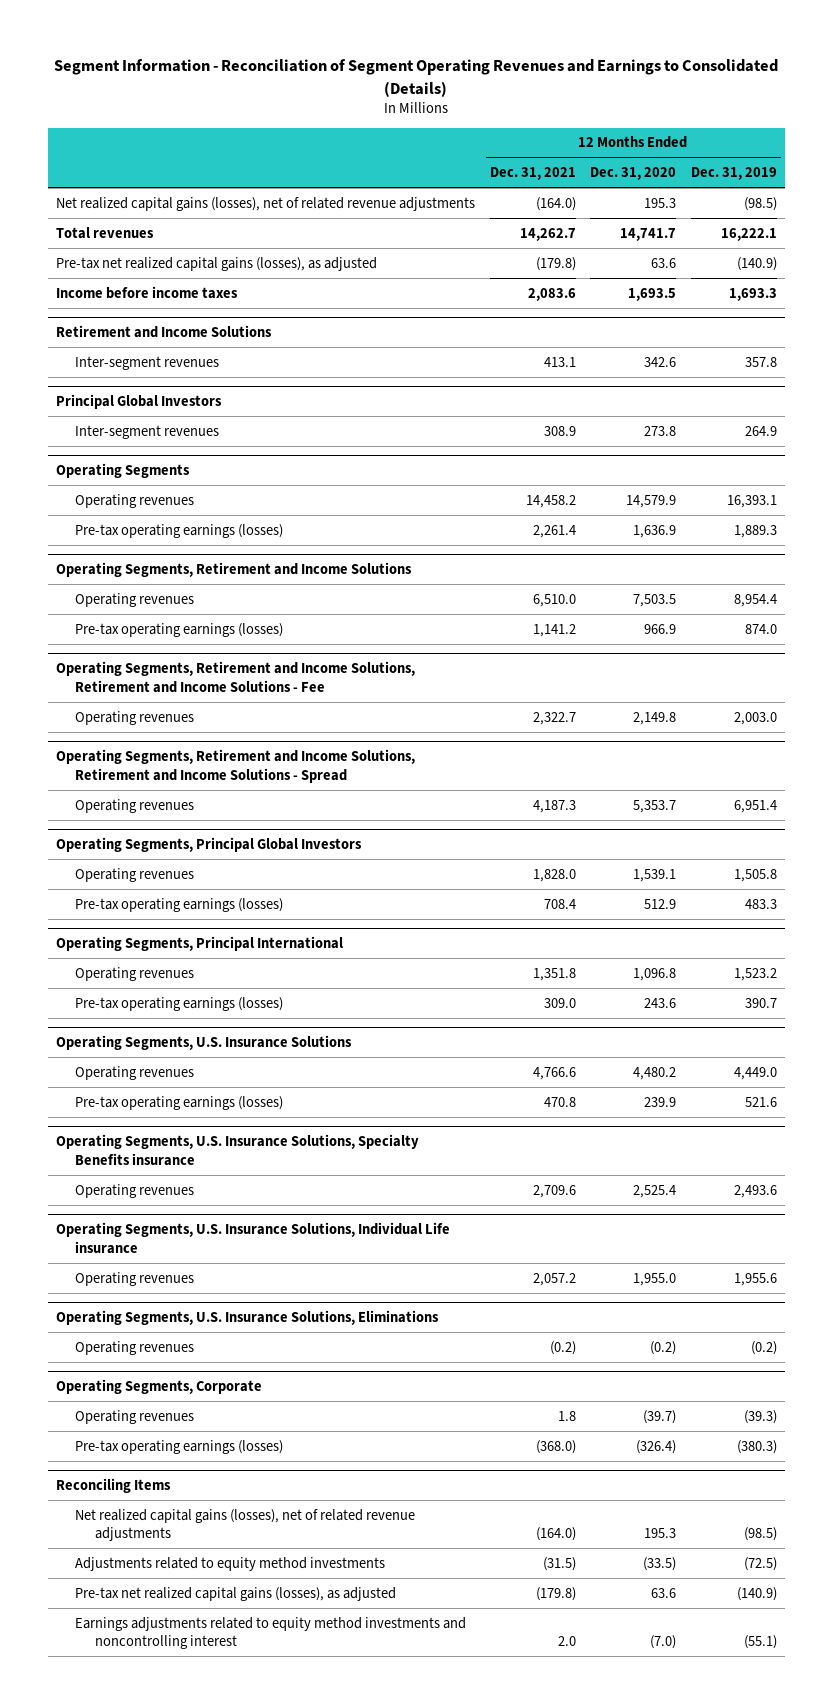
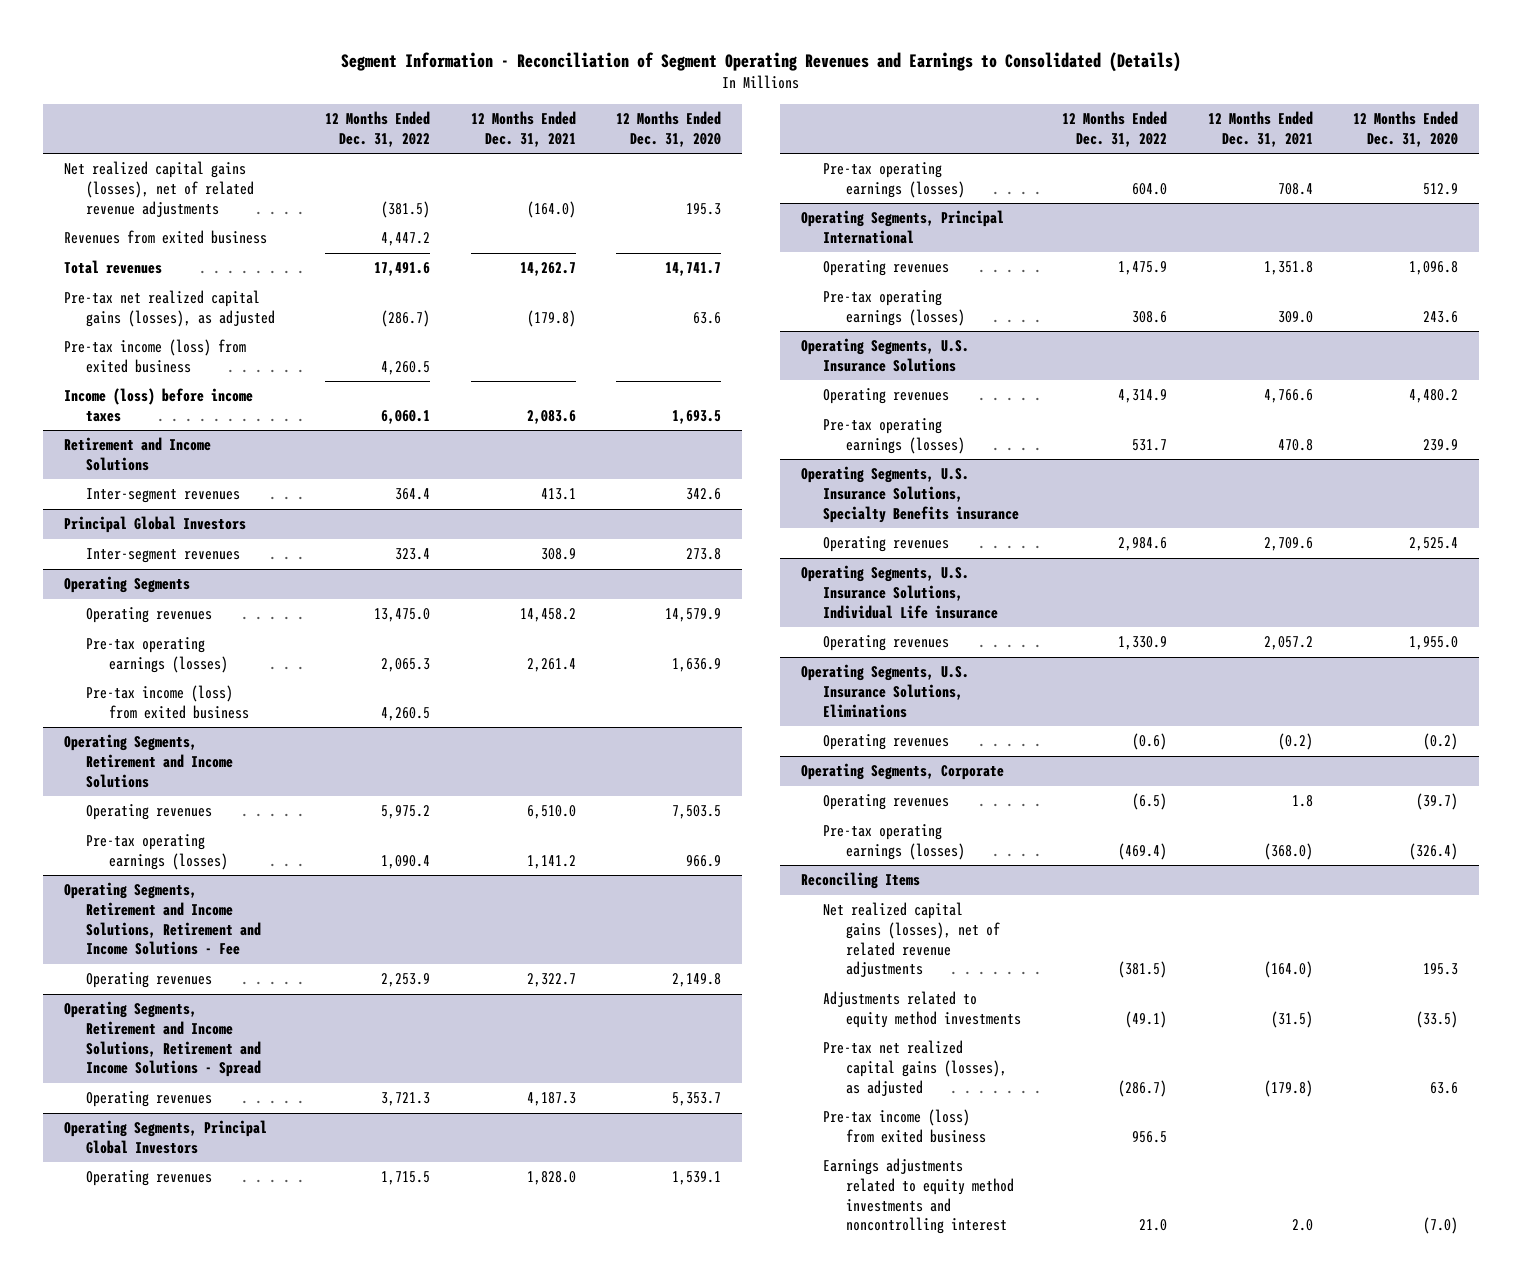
[691,167,778,181] Dec. 31, 2019 -> none
none -> [324,110,430,147] 12 Months Ended Dec. 31, 2022
none -> [63,230,267,245] Revenues from exited business
none -> [63,339,246,373] Pre-tax income (loss) from exited business
[55,285,238,299] Income before income taxes -> [63,388,253,422] Income (loss) before income taxes
none -> [86,685,250,719] Pre-tax income (loss) from exited business
none -> [823,1109,986,1143] Pre-tax income (loss) from exited business

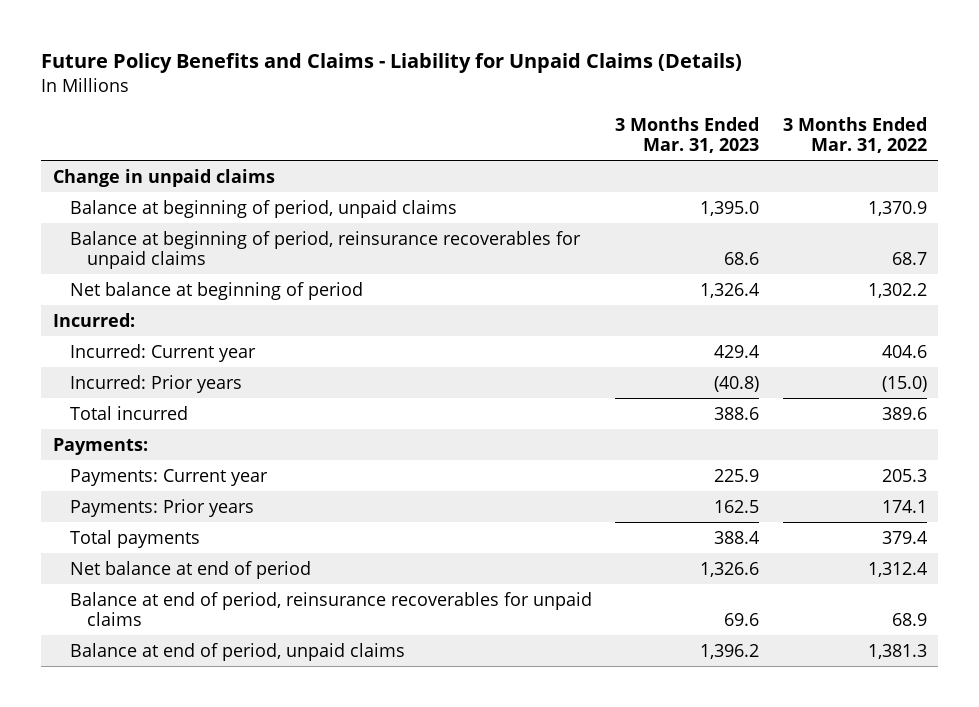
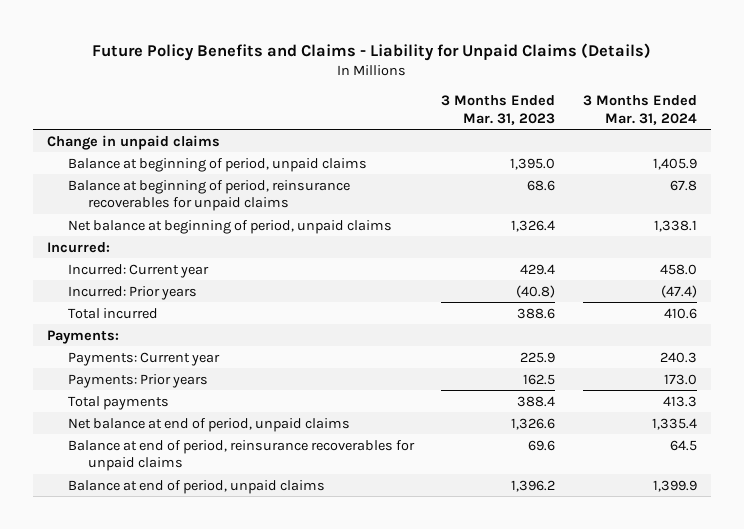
[782,116,927,154] 3 Months Ended Mar. 31, 2022 -> none
none -> [583,95,698,125] 3 Months Ended Mar. 31, 2024
[69,281,363,300] Net balance at beginning of period -> [67,219,392,234] Net balance at beginning of period, unpaid claims
[69,560,311,579] Net balance at end of period -> [67,417,350,432] Net balance at end of period, unpaid claims

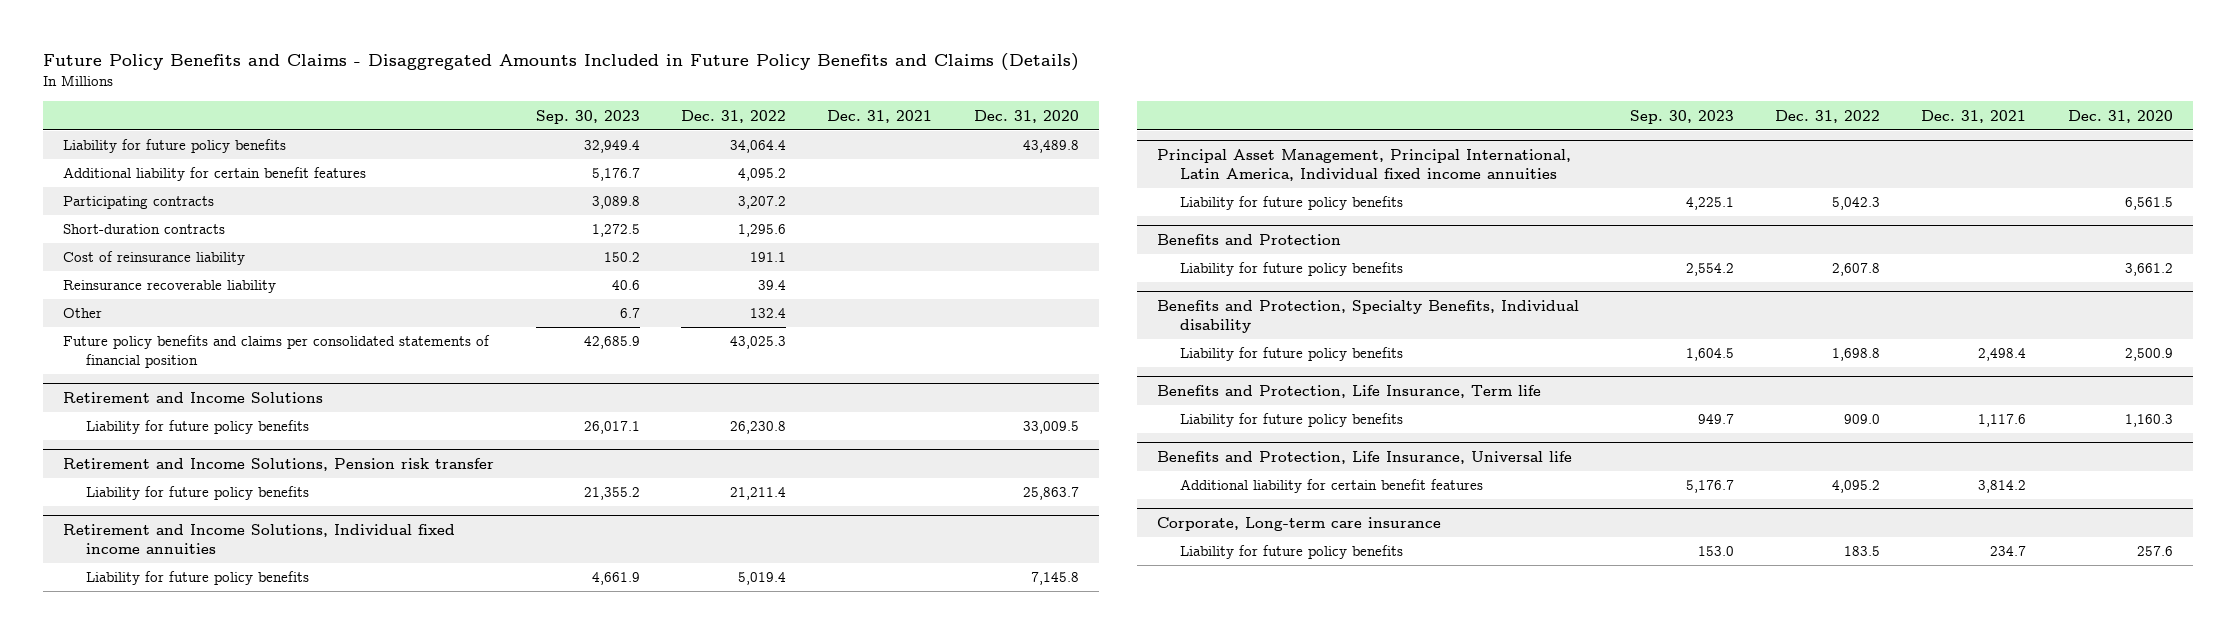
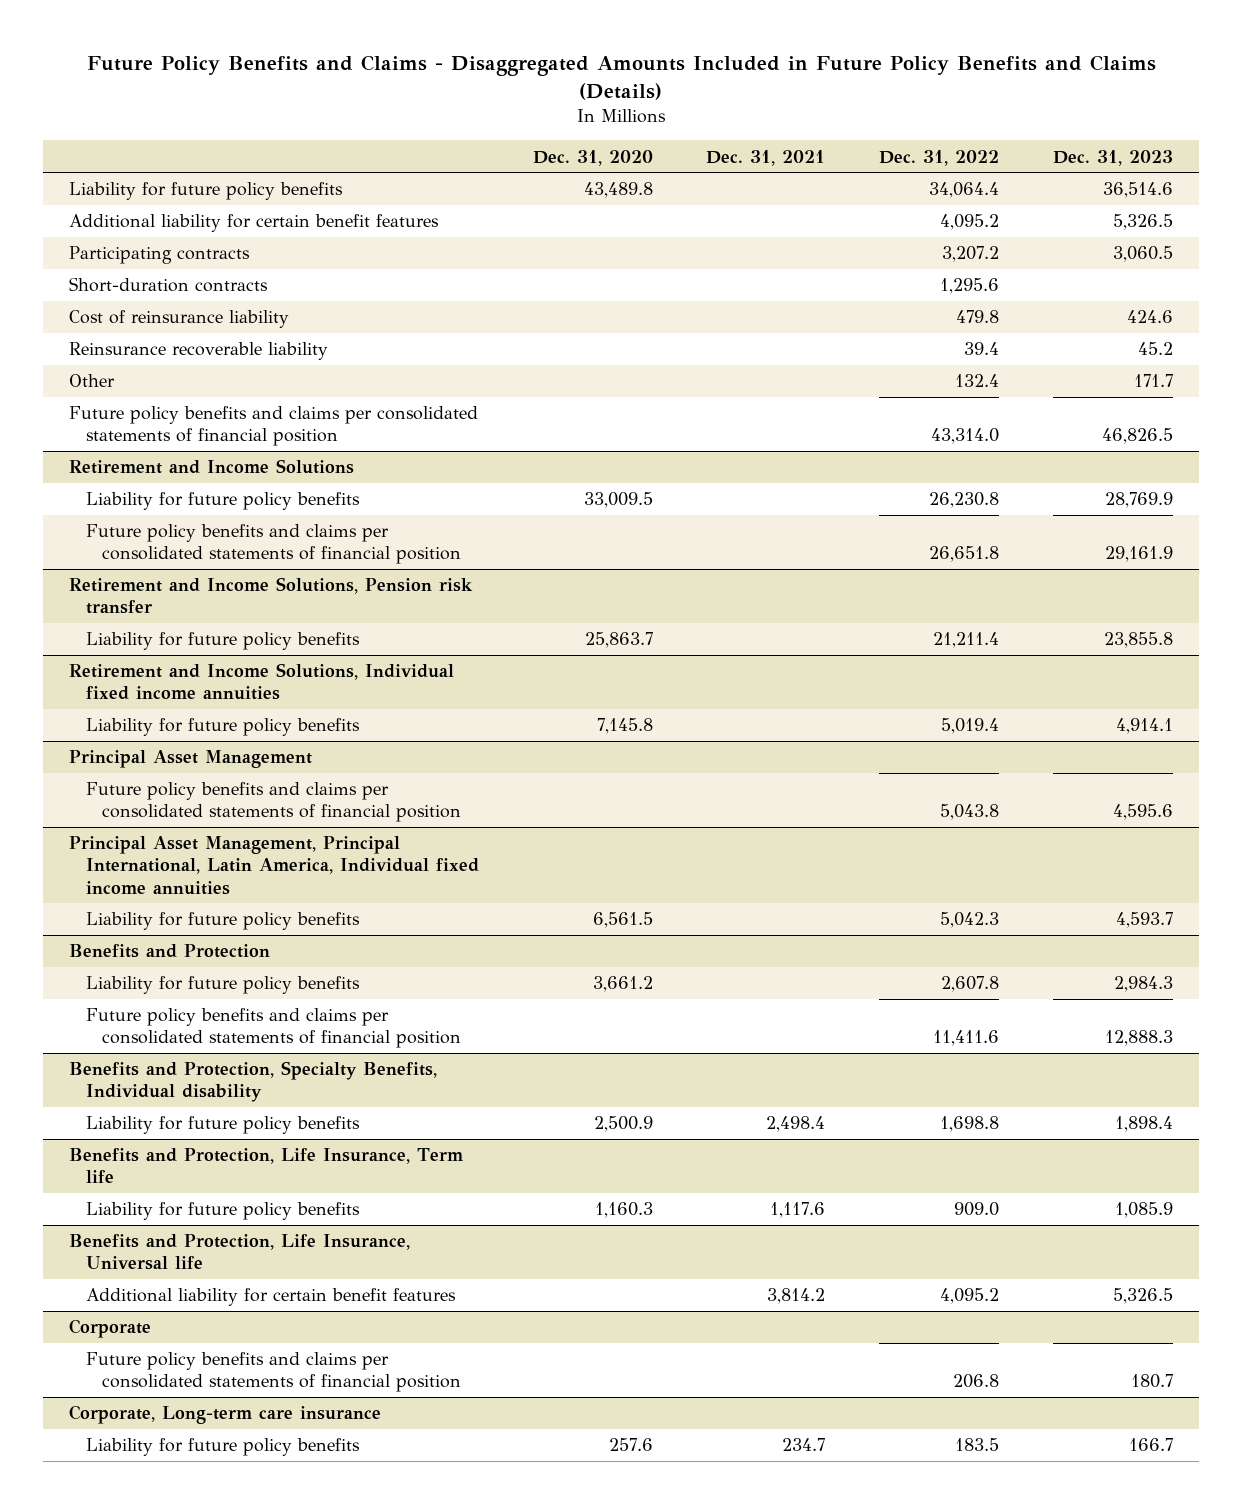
[535,109,640,124] Sep. 30, 2023 -> none
none -> [1052,149,1173,166] Dec. 31, 2023
[750,252,787,263] 191.1 -> [955,310,999,324] 479.8
[730,336,787,350] 43,025.3 -> [930,428,999,445] 43,314.0
none -> [85,524,462,565] Future policy benefits and claims per consolidated statements of financial position
none -> [69,750,313,769] Principal Asset Management
none -> [85,782,462,823] Future policy benefits and claims per consolidated statements of financial position
none -> [85,1008,462,1049] Future policy benefits and claims per consolidated statements of financial position
none -> [69,1319,152,1339] Corporate
none -> [85,1352,462,1393] Future policy benefits and claims per consolidated statements of financial position

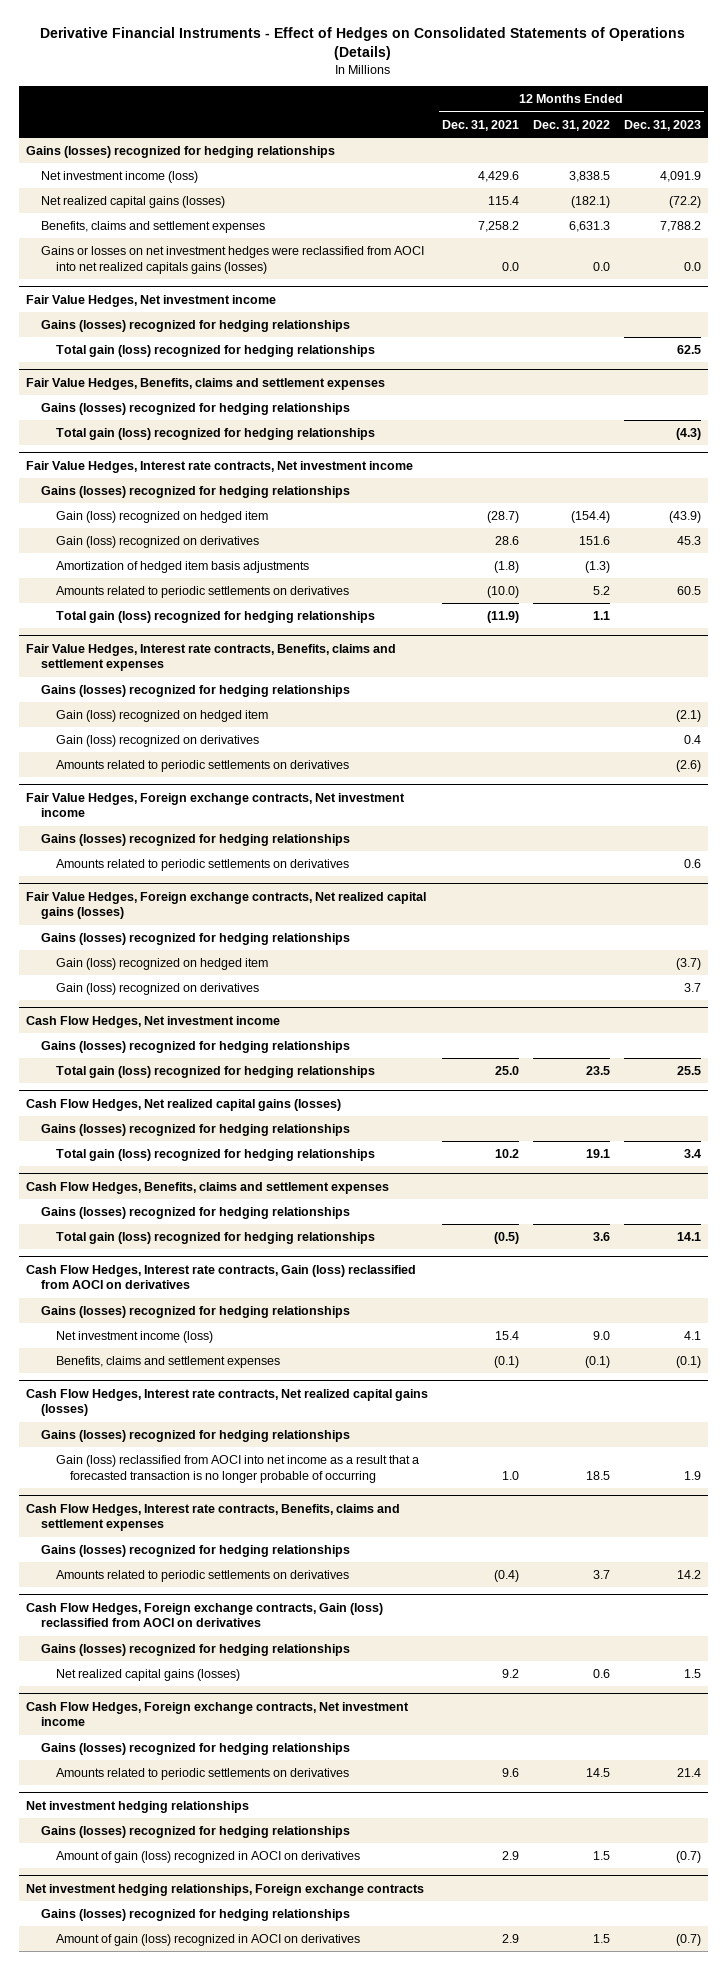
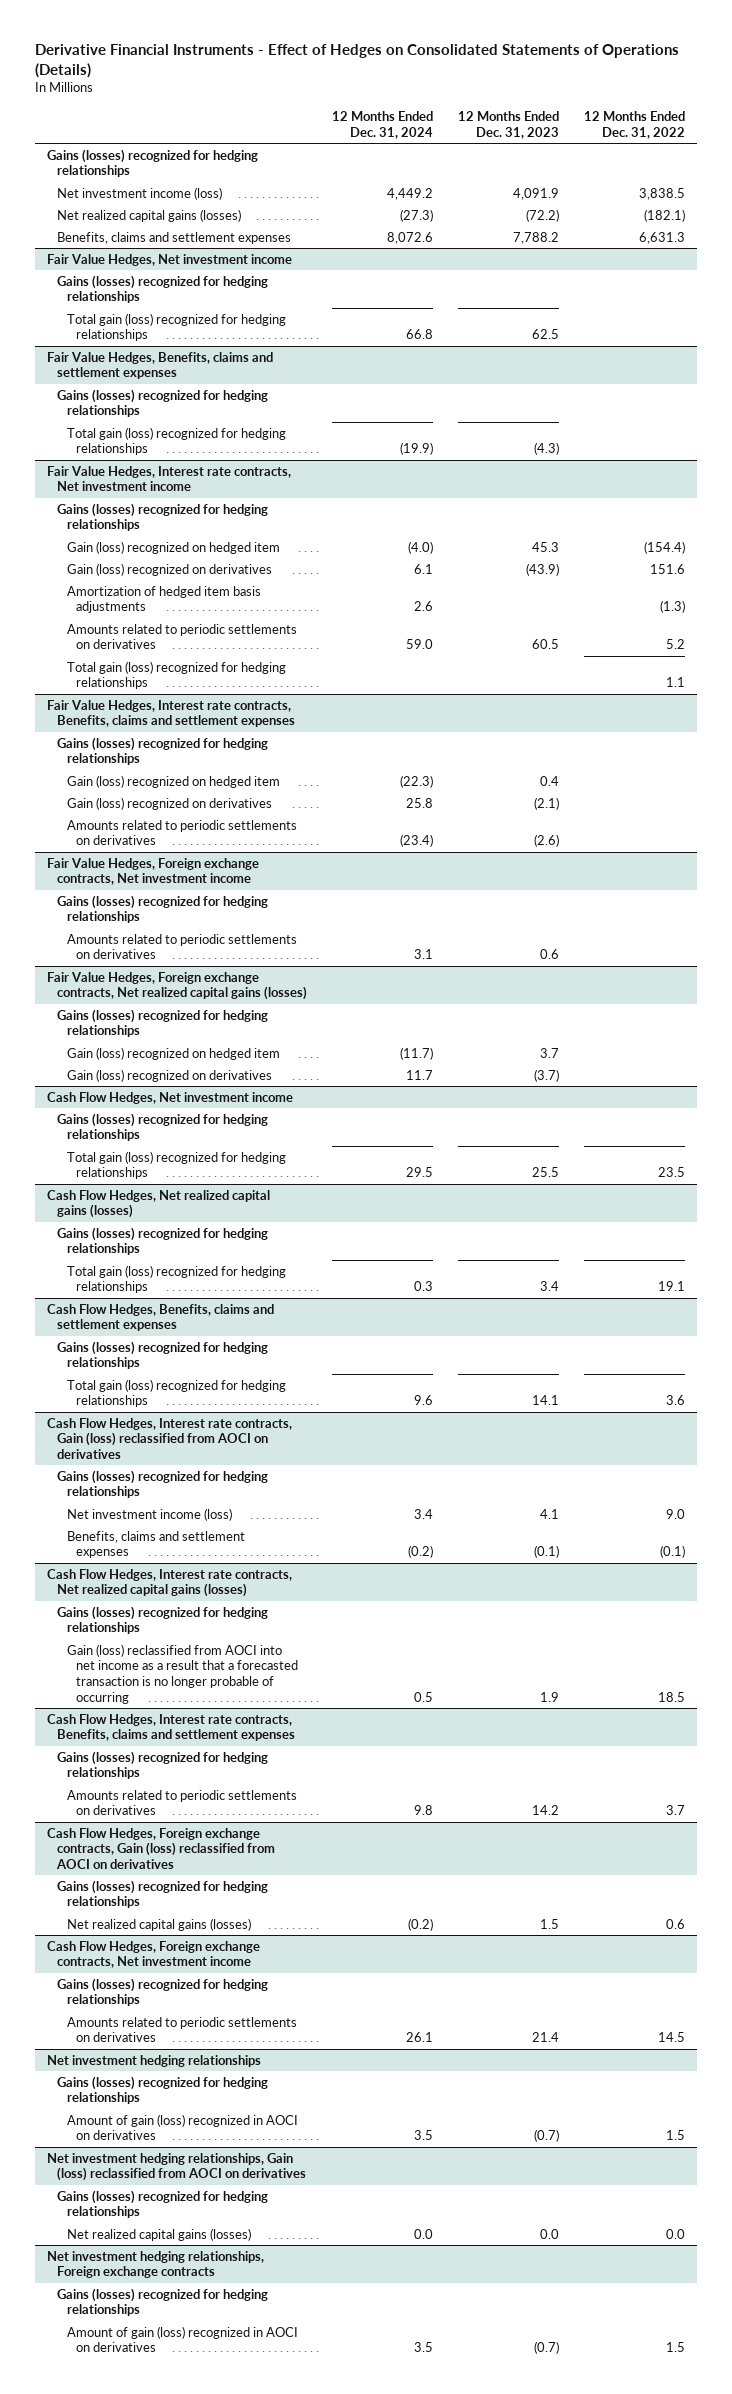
[442,119,520,131] Dec. 31, 2021 -> none
none -> [331,111,433,139] 12 Months Ended Dec. 31, 2024
[40,245,424,274] Gains or losses on net investment hedges were reclassified from AOCI into net realized capitals gains (losses) -> none
[668,510,701,523] (43.9) -> [531,541,559,552] 45.3
[676,535,701,545] 45.3 -> [525,562,559,576] (43.9)
[675,709,701,722] (2.1) -> [539,775,559,786] 0.4
[683,734,701,744] 0.4 -> [533,796,559,810] (2.1)
[675,957,701,970] (3.7) -> [539,1047,559,1058] 3.7
[683,982,701,992] 3.7 -> [533,1068,559,1082] (3.7)
none -> [47,2152,306,2182] Net investment hedging relationships, Gain (loss) reclassified from AOCI on derivatives
none -> [56,2189,268,2219] Gains (losses) recognized for hedging relationships
none -> [66,2227,251,2241] Net realized capital gains (losses)

